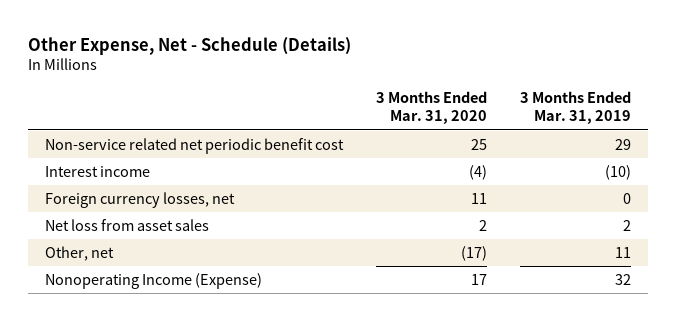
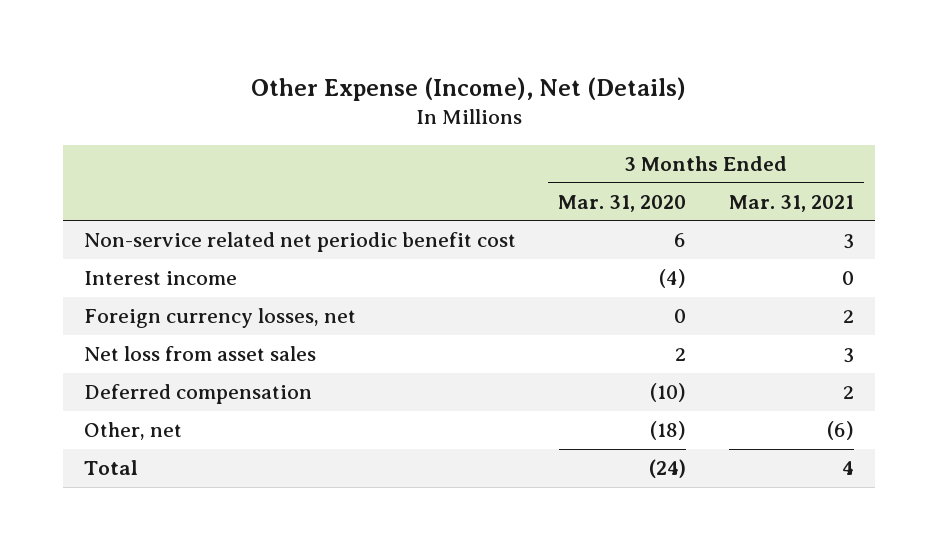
[28,36,352,55] Other Expense, Net - Schedule (Details) -> [250,76,686,101] Other Expense (Income), Net (Details)
[520,91,632,125] 3 Months Ended Mar. 31, 2019 -> none
none -> [728,194,854,212] Mar. 31, 2021
[471,138,488,150] 25 -> [674,233,687,248] 6
[471,192,488,204] 11 -> [674,309,687,324] 0
[44,272,262,289] Nonoperating Income (Expense) -> none
none -> [84,384,313,405] Deferred compensation
[461,245,488,261] (17) -> [650,421,687,441] (18)
none -> [84,460,139,476] Total

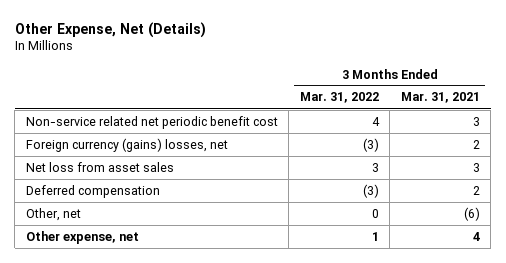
[250,76,686,101] Other Expense (Income), Net (Details) -> [14,21,206,38] Other Expense, Net (Details)
[558,194,687,212] Mar. 31, 2020 -> none
none -> [299,92,379,104] Mar. 31, 2022
[84,271,238,286] Interest income -> none
[84,308,357,329] Foreign currency losses, net -> [25,137,228,152] Foreign currency (gains) losses, net
[84,460,139,476] Total -> [25,230,139,244] Other expense, net

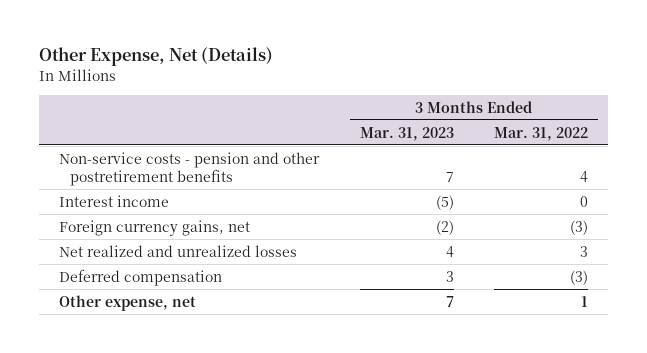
[400,92,480,104] Mar. 31, 2021 -> none
none -> [359,126,454,141] Mar. 31, 2023
[25,161,174,172] Net loss from asset sales -> none
[25,115,278,129] Non-service related net periodic benefit cost -> [59,151,321,187] Non-service costs - pension and other postretirement benefits
none -> [59,194,170,207] Interest income
[25,137,228,152] Foreign currency (gains) losses, net -> [59,219,251,236] Foreign currency gains, net
none -> [59,244,298,257] Net realized and unrealized losses
[25,207,81,221] Other, net -> none

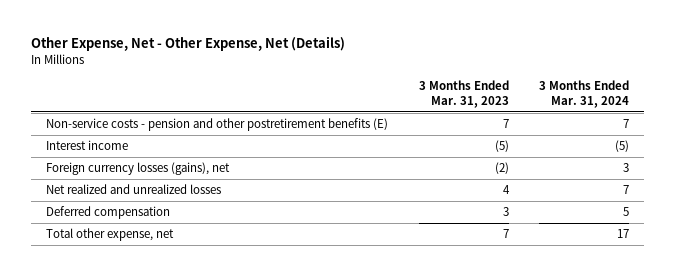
[39,47,274,67] Other Expense, Net (Details) -> [30,36,345,52] Other Expense, Net - Other Expense, Net (Details)
[493,126,588,141] Mar. 31, 2022 -> none
none -> [539,80,630,108] 3 Months Ended Mar. 31, 2024
[59,151,321,187] Non-service costs - pension and other postretirement benefits -> [45,118,388,132] Non-service costs - pension and other postretirement benefits (E)
[59,219,251,236] Foreign currency gains, net -> [45,162,230,176] Foreign currency losses (gains), net
[59,294,197,311] Other expense, net -> [45,228,174,242] Total other expense, net

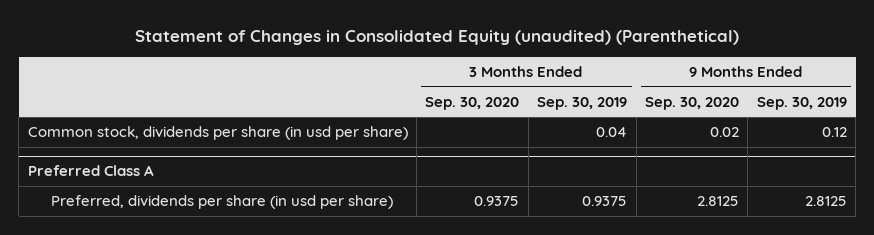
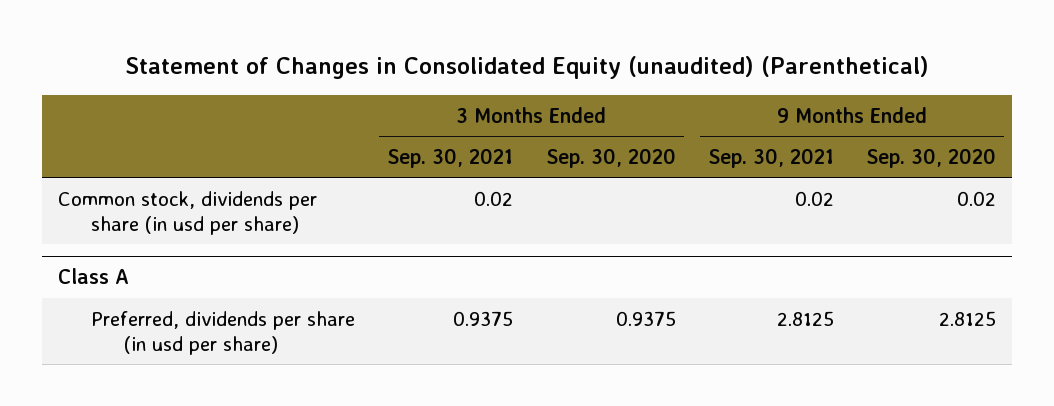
[537,96,628,110] Sep. 30, 2019 -> none
[756,96,847,110] Sep. 30, 2019 -> none
none -> [387,147,514,168] Sep. 30, 2021
none -> [707,147,834,168] Sep. 30, 2021
[27,165,154,177] Preferred Class A -> [58,268,130,285] Class A

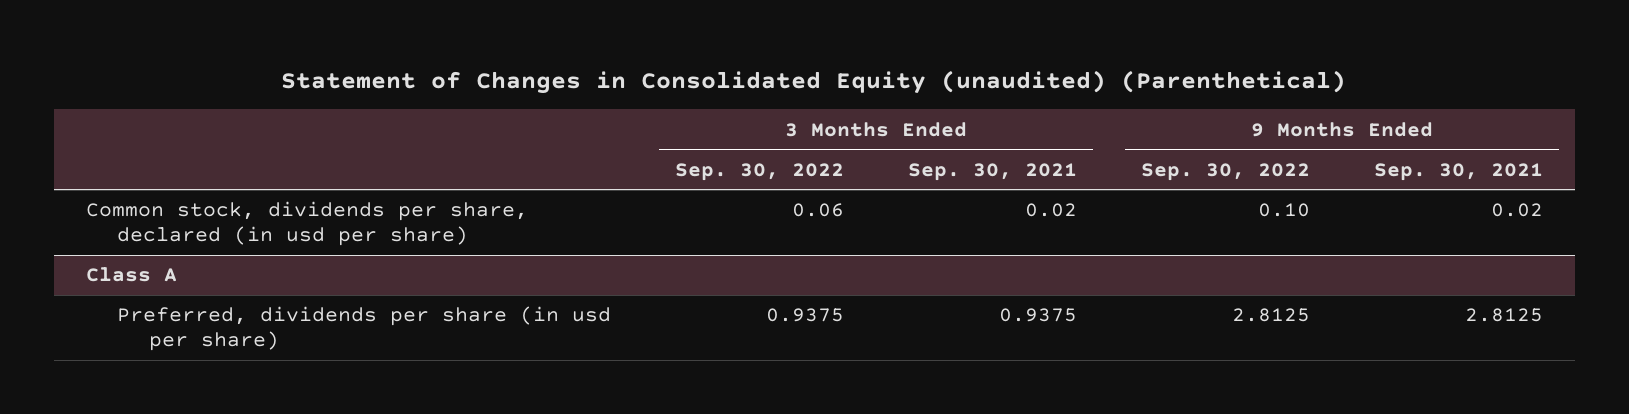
[545,147,676,168] Sep. 30, 2020 -> none
[866,147,997,168] Sep. 30, 2020 -> none
none -> [675,162,845,181] Sep. 30, 2022
none -> [1141,162,1311,181] Sep. 30, 2022
[58,190,318,235] Common stock, dividends per share (in usd per share) -> [85,201,528,247] Common stock, dividends per share, declared (in usd per share)

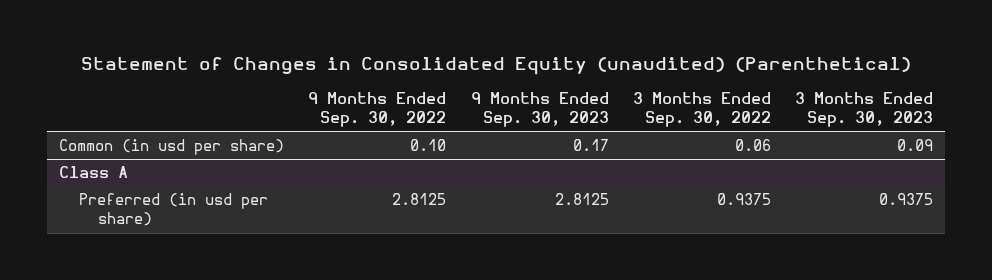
[908,162,1078,181] Sep. 30, 2021 -> none
[1374,162,1544,181] Sep. 30, 2021 -> none
none -> [470,92,609,128] 9 Months Ended Sep. 30, 2023
none -> [795,92,934,128] 3 Months Ended Sep. 30, 2023
[85,201,528,247] Common stock, dividends per share, declared (in usd per share) -> [59,139,285,156] Common (in usd per share)
[117,306,612,352] Preferred, dividends per share (in usd per share) -> [78,193,268,227] Preferred (in usd per share)

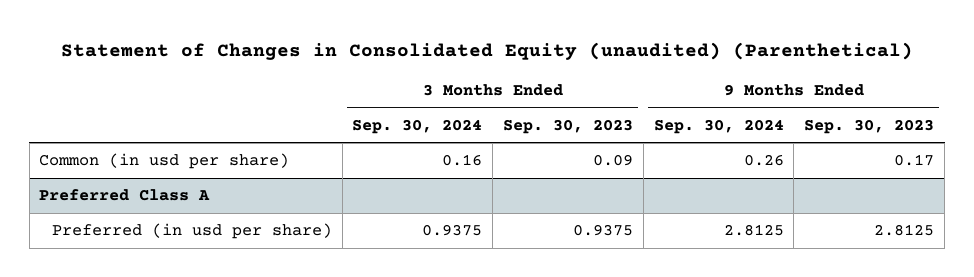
[308,92,447,128] 9 Months Ended Sep. 30, 2022 -> none
[632,92,771,128] 3 Months Ended Sep. 30, 2022 -> none
none -> [352,118,483,134] Sep. 30, 2024
none -> [653,118,784,134] Sep. 30, 2024
[59,166,129,179] Class A -> [39,189,211,202] Preferred Class A

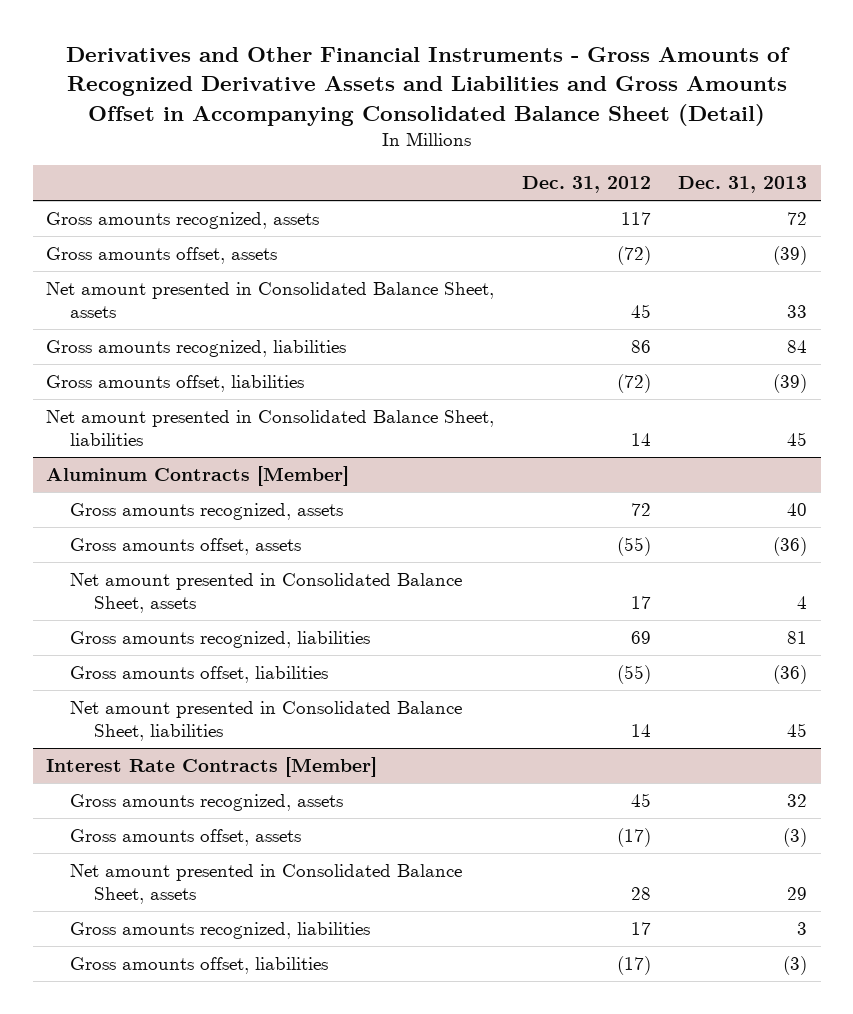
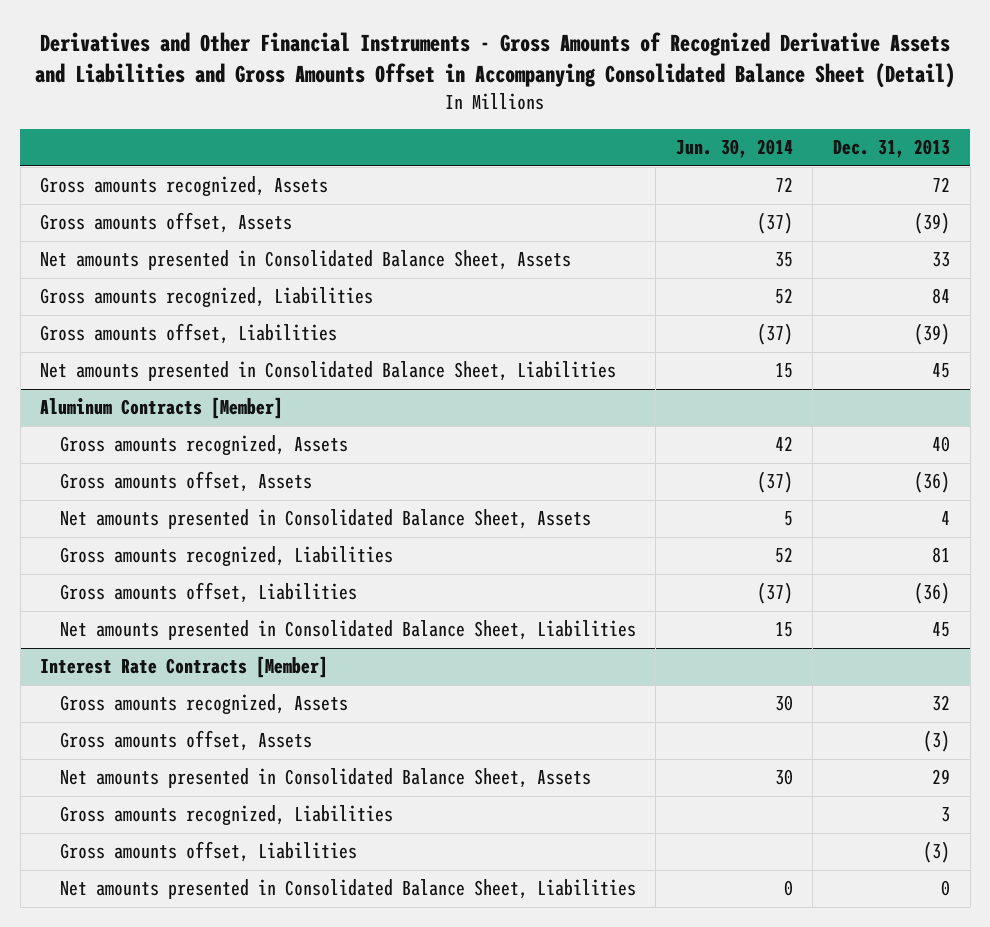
[521,176,651,194] Dec. 31, 2012 -> none
none -> [675,139,793,159] Jun. 30, 2014
[46,212,320,230] Gross amounts recognized, assets -> [40,176,329,198] Gross amounts recognized, Assets
[46,247,278,265] Gross amounts offset, assets -> [40,212,293,234] Gross amounts offset, Assets
[46,282,495,318] Net amount presented in Consolidated Balance Sheet, assets -> [40,250,572,271] Net amounts presented in Consolidated Balance Sheet, Assets
[46,340,347,358] Gross amounts recognized, liabilities -> [40,287,374,309] Gross amounts recognized, Liabilities
[46,375,305,393] Gross amounts offset, liabilities -> [40,323,338,345] Gross amounts offset, Liabilities
[46,410,495,446] Net amount presented in Consolidated Balance Sheet, liabilities -> [40,361,617,382] Net amounts presented in Consolidated Balance Sheet, Liabilities
[69,503,343,521] Gross amounts recognized, assets -> [59,435,348,457] Gross amounts recognized, Assets
[69,538,301,556] Gross amounts offset, assets -> [59,471,312,493] Gross amounts offset, Assets
[69,573,462,613] Net amount presented in Consolidated Balance Sheet, assets -> [59,509,591,530] Net amounts presented in Consolidated Balance Sheet, Assets
[69,631,370,649] Gross amounts recognized, liabilities -> [59,546,393,568] Gross amounts recognized, Liabilities
[69,666,328,684] Gross amounts offset, liabilities -> [59,582,357,604] Gross amounts offset, Liabilities
[69,701,462,741] Net amount presented in Consolidated Balance Sheet, liabilities -> [59,620,636,641] Net amounts presented in Consolidated Balance Sheet, Liabilities
[69,794,343,812] Gross amounts recognized, assets -> [59,694,348,716] Gross amounts recognized, Assets
[69,829,301,847] Gross amounts offset, assets -> [59,730,312,752] Gross amounts offset, Assets
[69,864,462,904] Net amount presented in Consolidated Balance Sheet, assets -> [59,768,591,789] Net amounts presented in Consolidated Balance Sheet, Assets
[69,922,370,940] Gross amounts recognized, liabilities -> [59,805,393,827] Gross amounts recognized, Liabilities
[69,957,328,975] Gross amounts offset, liabilities -> [59,841,357,863] Gross amounts offset, Liabilities
none -> [59,879,636,900] Net amounts presented in Consolidated Balance Sheet, Liabilities

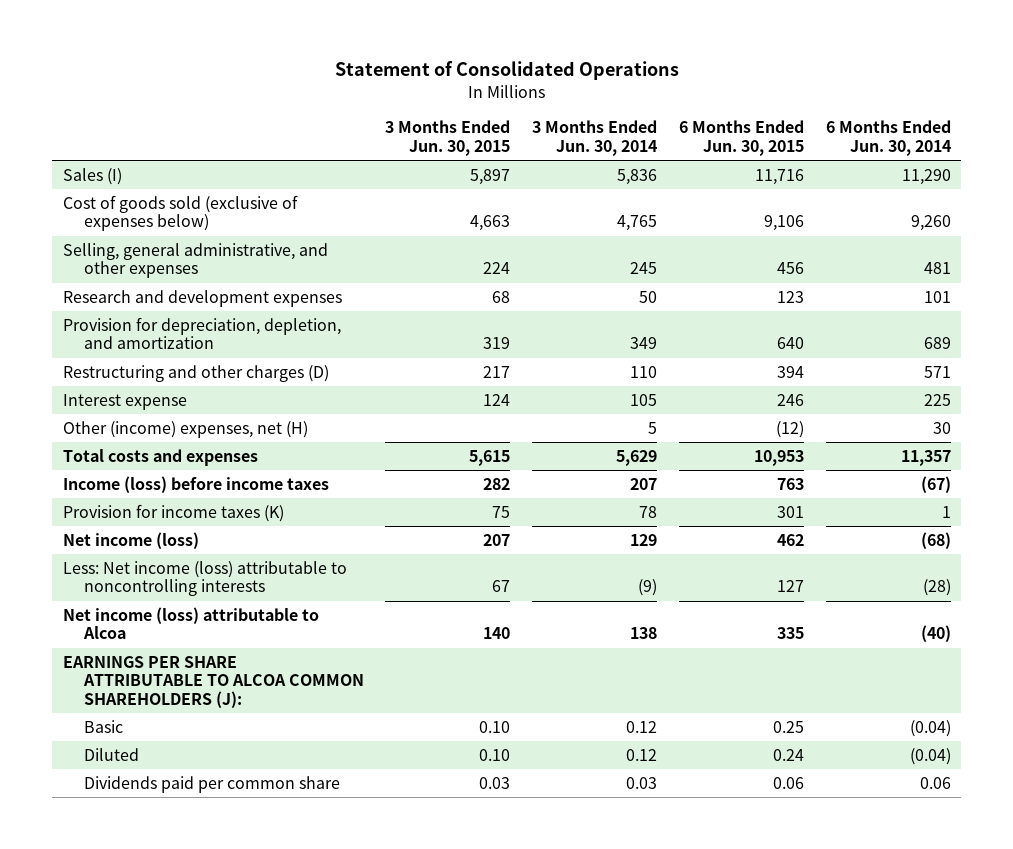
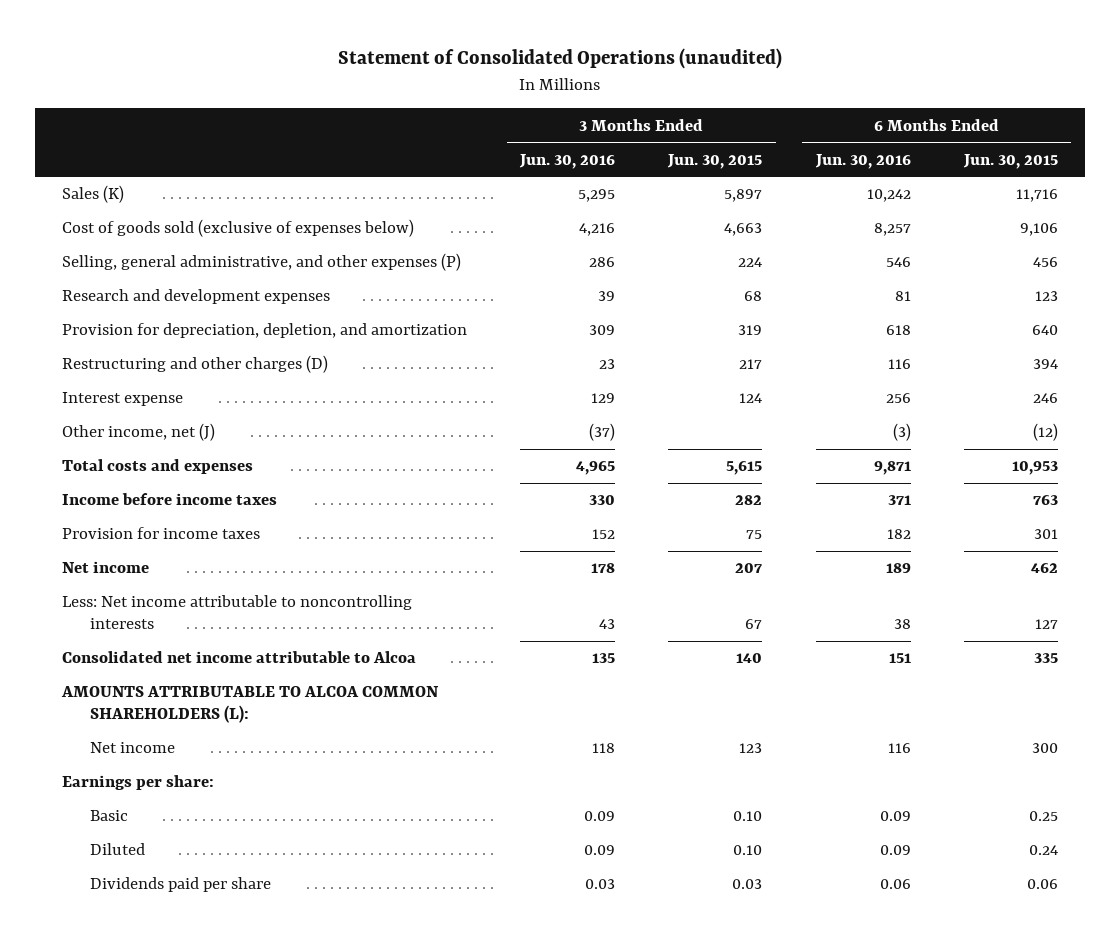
[334,61,679,81] Statement of Consolidated Operations -> [337,48,782,70] Statement of Consolidated Operations (unaudited)
[532,120,658,156] 3 Months Ended Jun. 30, 2014 -> none
[825,120,951,156] 6 Months Ended Jun. 30, 2014 -> none
none -> [519,153,616,169] Jun. 30, 2016
none -> [814,153,911,169] Jun. 30, 2016
[62,167,122,185] Sales (I) -> [61,185,124,204] Sales (K)
[62,242,328,279] Selling, general administrative, and other expenses -> [61,253,461,272] Selling, general administrative, and other expenses (P)
[62,420,308,438] Other (income) expenses, net (H) -> [61,423,215,442] Other income, net (J)
[62,475,329,493] Income (loss) before income taxes -> [61,493,277,506] Income before income taxes
[62,503,284,522] Provision for income taxes (K) -> [61,527,260,540] Provision for income taxes
[62,531,199,549] Net income (loss) -> [61,561,149,574] Net income
[62,560,347,597] Less: Net income (loss) attributable to noncontrolling interests -> [61,595,412,630] Less: Net income attributable to noncontrolling interests
[62,606,319,640] Net income (loss) attributable to Alcoa -> [61,651,416,664] Consolidated net income attributable to Alcoa
none -> [60,686,439,724] AMOUNTS ATTRIBUTABLE TO ALCOA COMMON SHAREHOLDERS (L):
none -> [90,742,176,754] Net income
[62,655,364,709] EARNINGS PER SHARE ATTRIBUTABLE TO ALCOA COMMON SHAREHOLDERS (J): -> [61,775,214,791] Earnings per share:
[83,775,340,793] Dividends paid per common share -> [90,877,272,893] Dividends paid per share

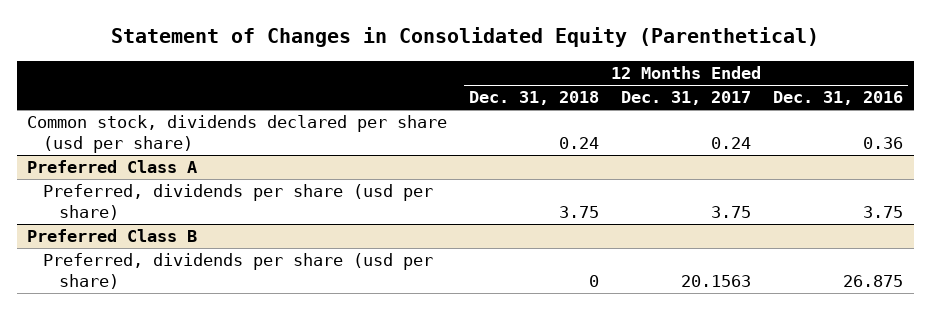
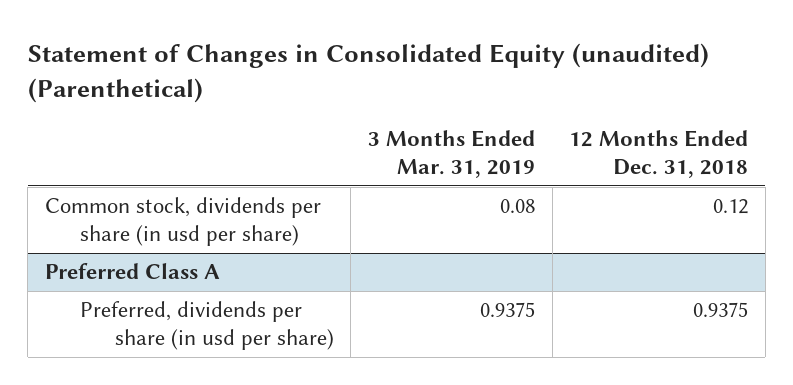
[111,27,820,48] Statement of Changes in Consolidated Equity (Parenthetical) -> [27,43,709,104] Statement of Changes in Consolidated Equity (unaudited) (Parenthetical)
[620,91,751,106] Dec. 31, 2017 -> none
[772,91,903,106] Dec. 31, 2016 -> none
none -> [368,130,536,178] 3 Months Ended Mar. 31, 2019
[27,115,448,153] Common stock, dividends declared per share (usd per share) -> [44,197,321,247] Common stock, dividends per share (in usd per share)
[559,136,600,149] 0.24 -> [713,199,749,215] 0.12
[27,229,198,243] Preferred Class B -> none
[43,253,434,289] Preferred, dividends per share (usd per share) -> none
[43,184,434,220] Preferred, dividends per share (usd per share) -> [79,301,334,351] Preferred, dividends per share (in usd per share)
[559,205,600,218] 3.75 -> [693,302,749,318] 0.9375

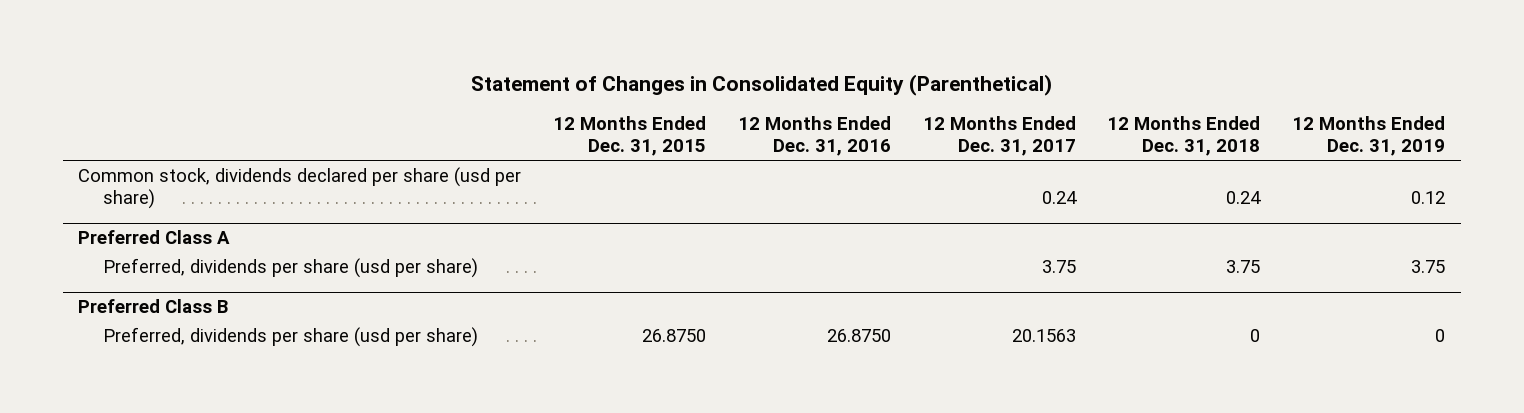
[27,43,709,104] Statement of Changes in Consolidated Equity (unaudited) (Parenthetical) -> [470,73,1052,96] Statement of Changes in Consolidated Equity (Parenthetical)
[368,130,536,178] 3 Months Ended Mar. 31, 2019 -> none
none -> [553,116,707,157] 12 Months Ended Dec. 31, 2015
none -> [737,116,891,157] 12 Months Ended Dec. 31, 2016
none -> [922,116,1076,157] 12 Months Ended Dec. 31, 2017
none -> [1292,116,1446,157] 12 Months Ended Dec. 31, 2019
[44,197,321,247] Common stock, dividends per share (in usd per share) -> [78,166,522,210] Common stock, dividends declared per share (usd per share)
[713,199,749,215] 0.12 -> [1226,191,1262,205] 0.24
[79,301,334,351] Preferred, dividends per share (in usd per share) -> [102,257,478,278] Preferred, dividends per share (usd per share)
[693,302,749,318] 0.9375 -> [1226,259,1261,273] 3.75
none -> [78,298,229,313] Preferred Class B
none -> [102,326,478,347] Preferred, dividends per share (usd per share)

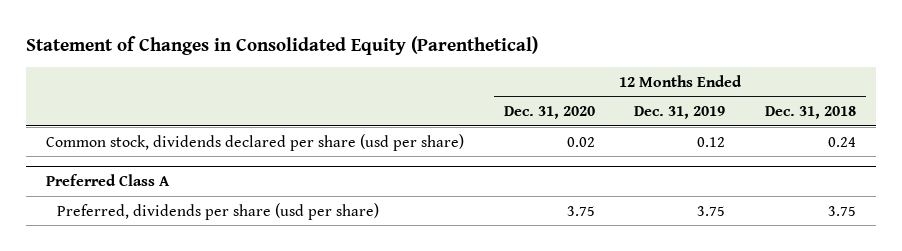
[553,116,707,157] 12 Months Ended Dec. 31, 2015 -> none
[737,116,891,157] 12 Months Ended Dec. 31, 2016 -> none
[922,116,1076,157] 12 Months Ended Dec. 31, 2017 -> none
none -> [503,106,595,120] Dec. 31, 2020
[78,298,229,313] Preferred Class B -> none
[102,326,478,347] Preferred, dividends per share (usd per share) -> none

